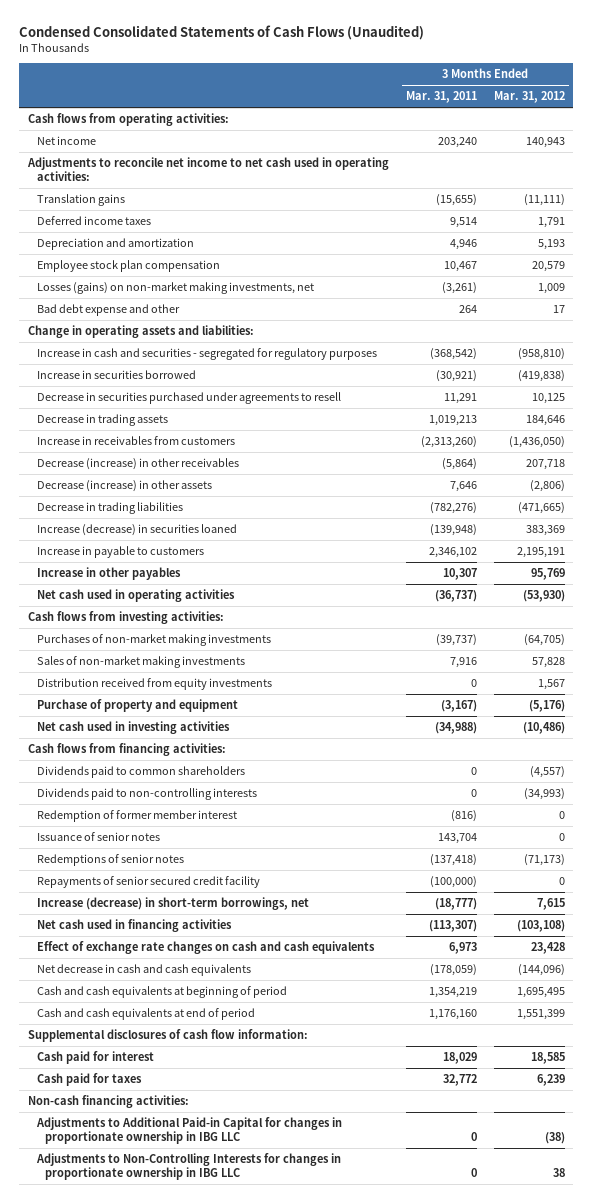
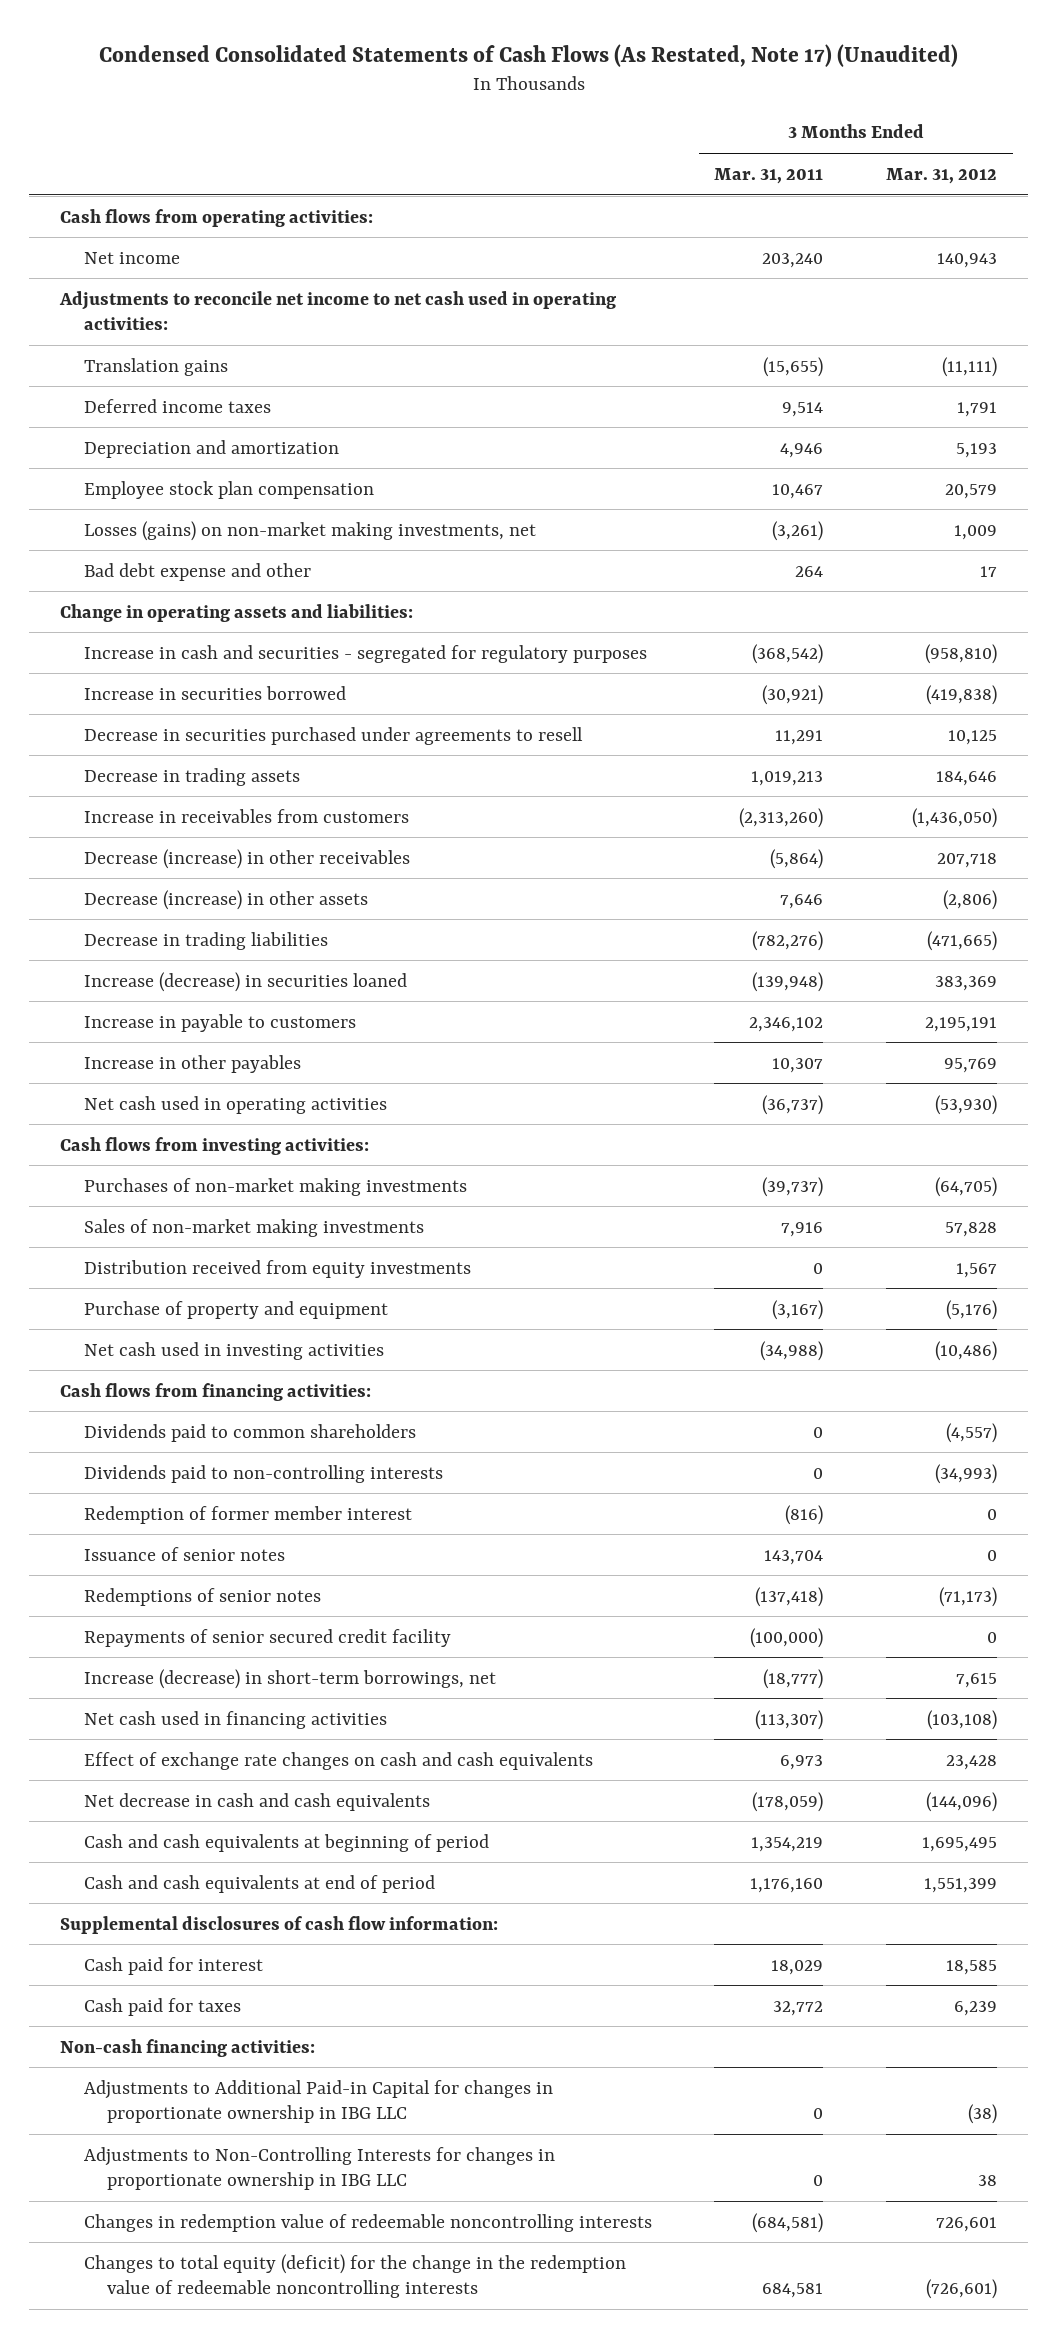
[19,24,425,40] Condensed Consolidated Statements of Cash Flows (Unaudited) -> [98,43,958,67] Condensed Consolidated Statements of Cash Flows (As Restated, Note 17) (Unaudited)
none -> [83,2213,652,2232] Changes in redemption value of redeemable noncontrolling interests
none -> [83,2253,626,2299] Changes to total equity (deficit) for the change in the redemption value of redeemable noncontrolling interests

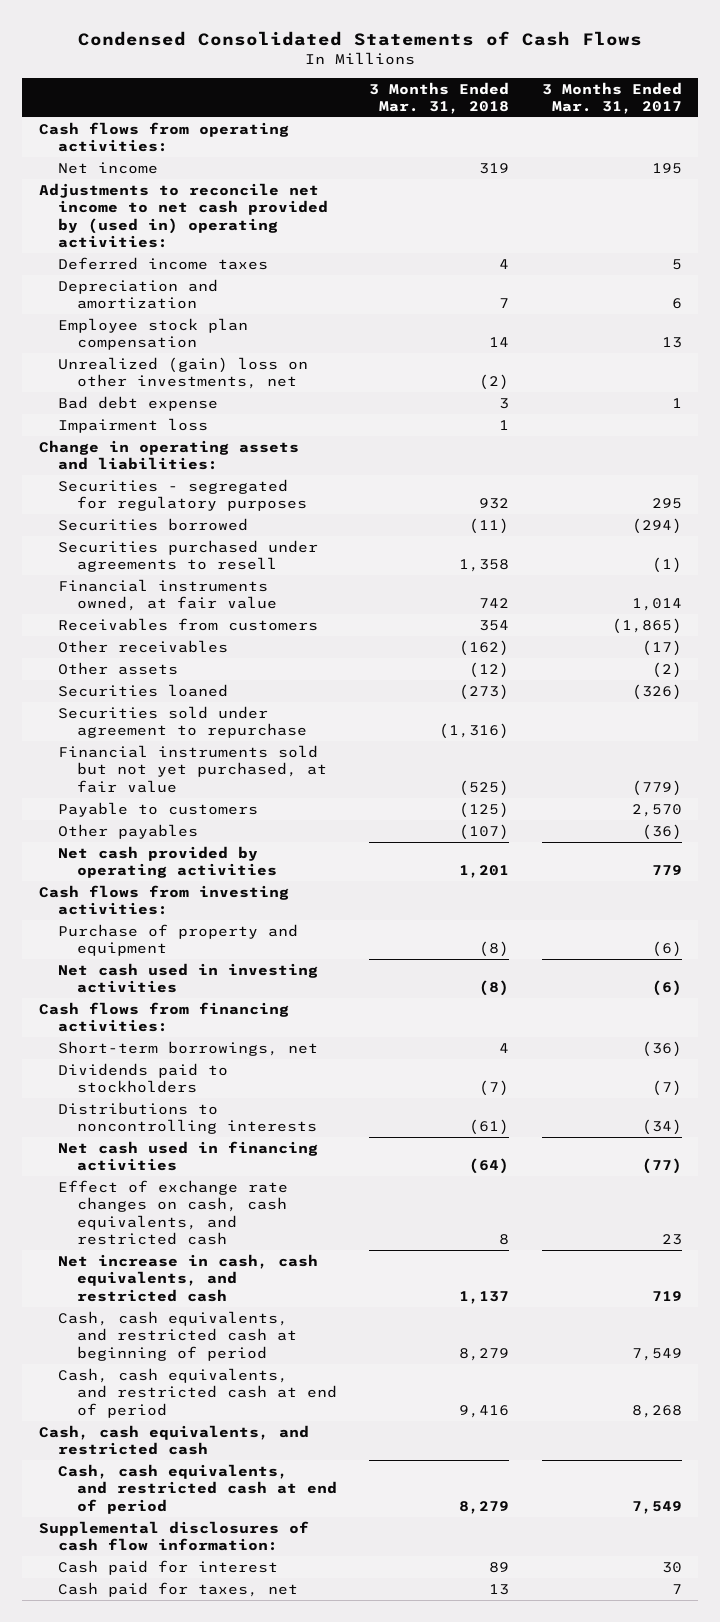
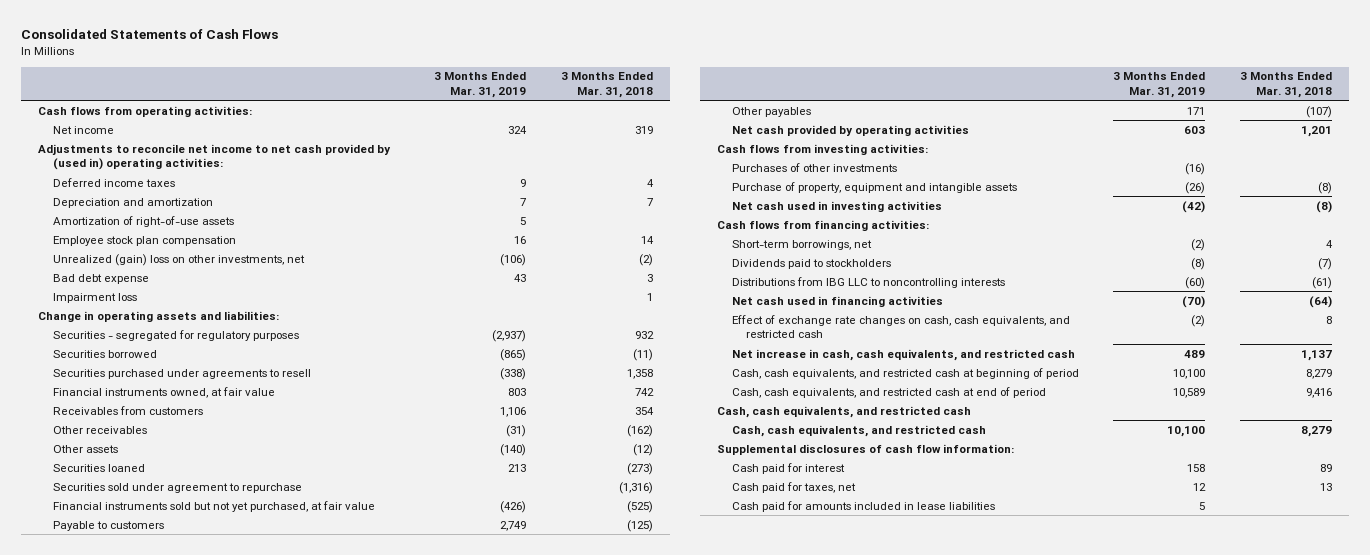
[78,30,643,46] Condensed Consolidated Statements of Cash Flows -> [20,29,278,40] Consolidated Statements of Cash Flows
[541,81,682,115] 3 Months Ended Mar. 31, 2017 -> none
none -> [434,72,527,99] 3 Months Ended Mar. 31, 2019
none -> [52,215,234,227] Amortization of right-of-use assets
none -> [731,162,897,172] Purchases of other investments
[57,923,298,957] Purchase of property and equipment -> [731,181,1017,193] Purchase of property, equipment and intangible assets
[57,1101,318,1135] Distributions to noncontrolling interests -> [731,276,1005,288] Distributions from IBG LLC to noncontrolling interests
[57,1463,338,1514] Cash, cash equivalents, and restricted cash at end of period -> [731,424,986,437] Cash, cash equivalents, and restricted cash
none -> [731,500,995,512] Cash paid for amounts included in lease liabilities

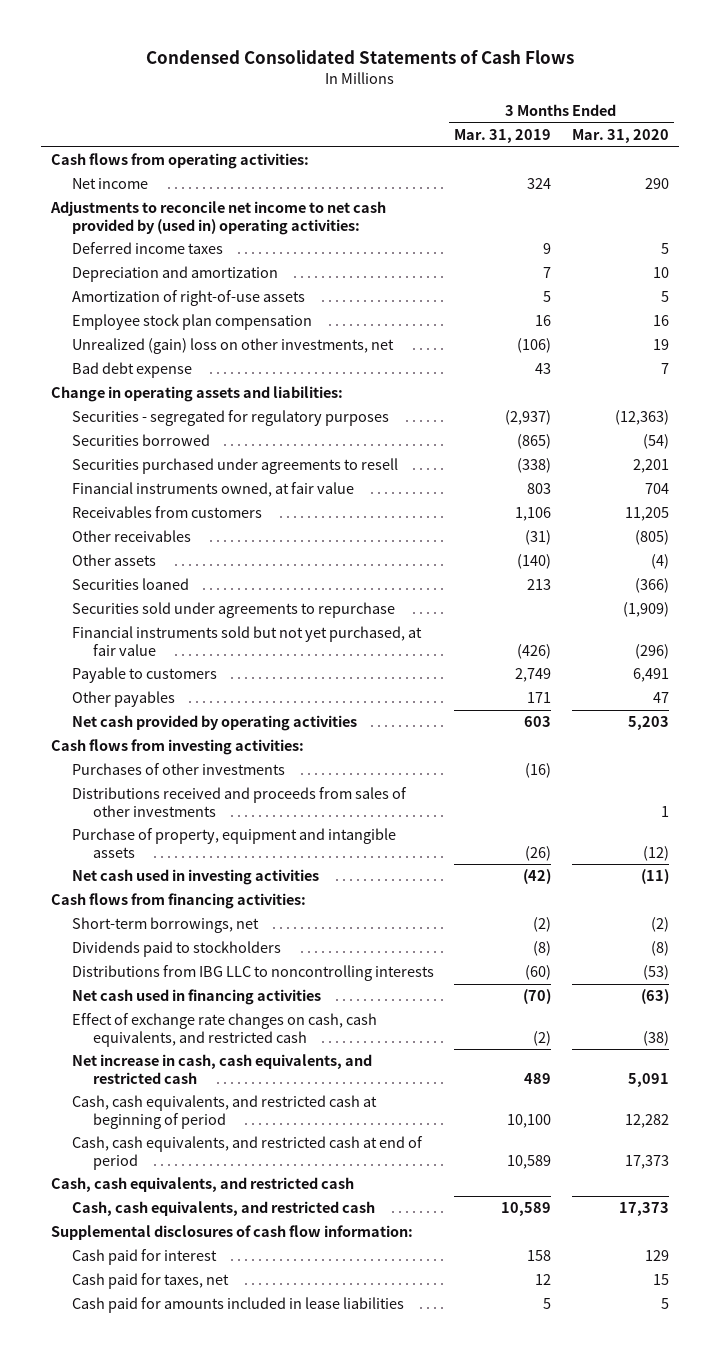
[20,29,278,40] Consolidated Statements of Cash Flows -> [146,50,575,65] Condensed Consolidated Statements of Cash Flows
[561,72,654,99] 3 Months Ended Mar. 31, 2018 -> none
none -> [571,129,669,144] Mar. 31, 2020
[52,292,137,303] Impairment loss -> none
[52,482,302,493] Securities sold under agreement to repurchase -> [72,602,396,619] Securities sold under agreements to repurchase
none -> [72,787,408,817] Distributions received and proceeds from sales of other investments
[1167,425,1206,437] 10,100 -> [501,1202,552,1217] 10,589

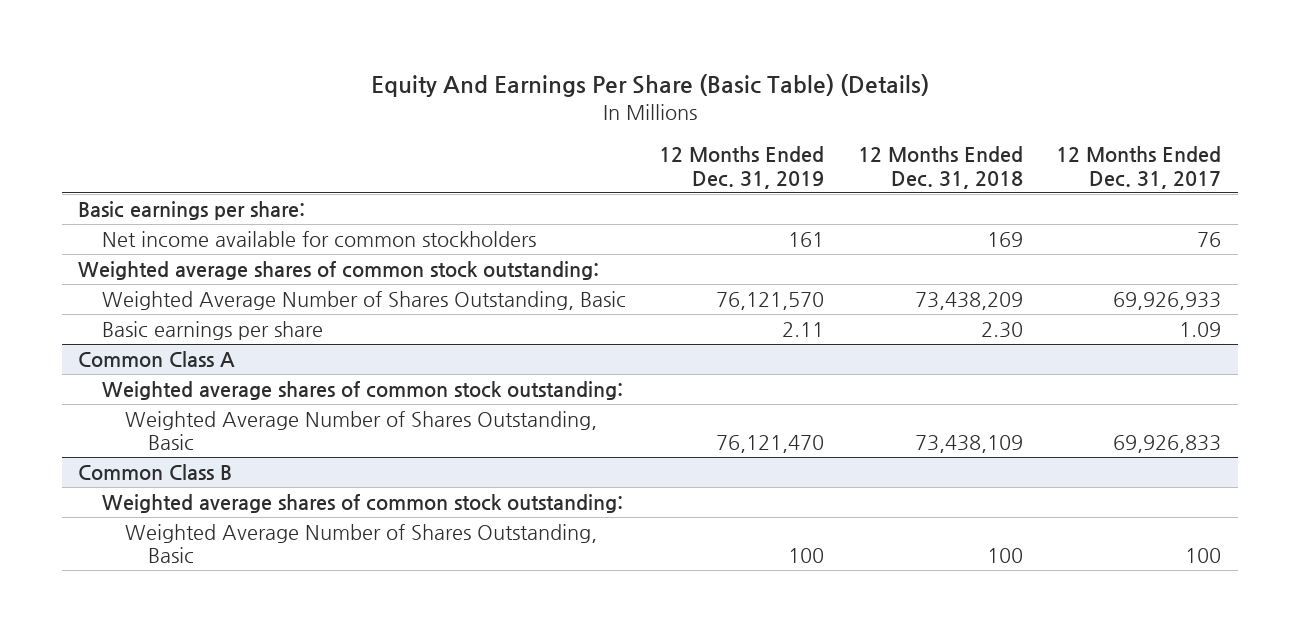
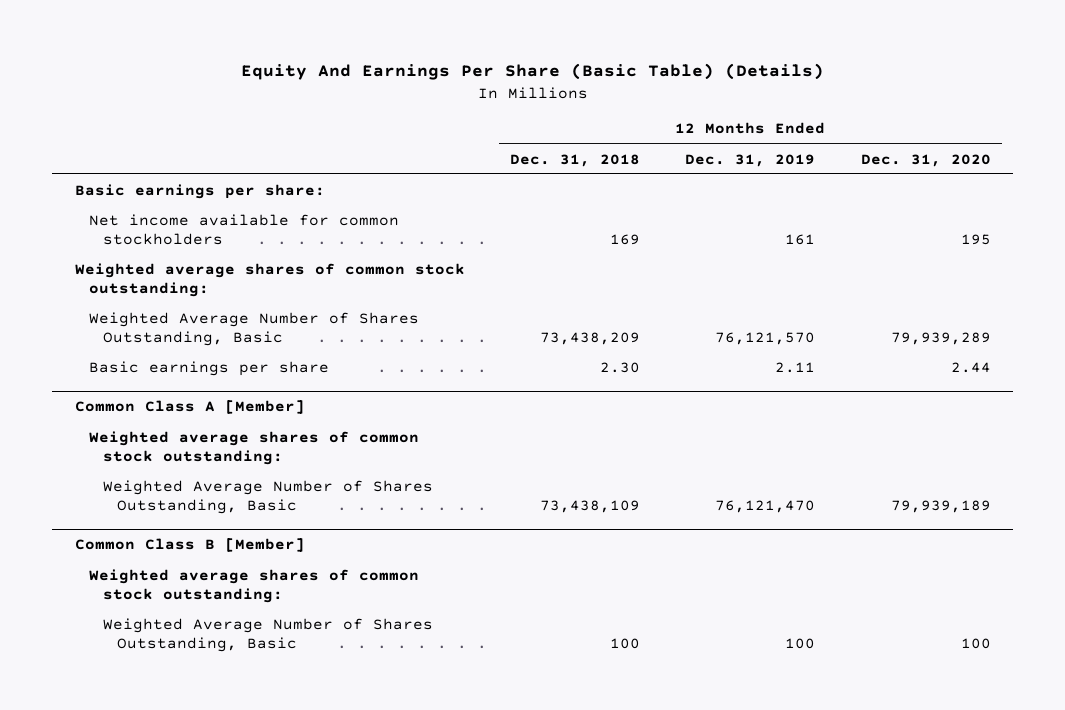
[1056,146,1222,189] 12 Months Ended Dec. 31, 2017 -> none
none -> [860,153,991,167] Dec. 31, 2020
[78,351,236,368] Common Class A -> [74,400,305,415] Common Class A [Member]
[78,464,233,481] Common Class B -> [74,538,305,553] Common Class B [Member]

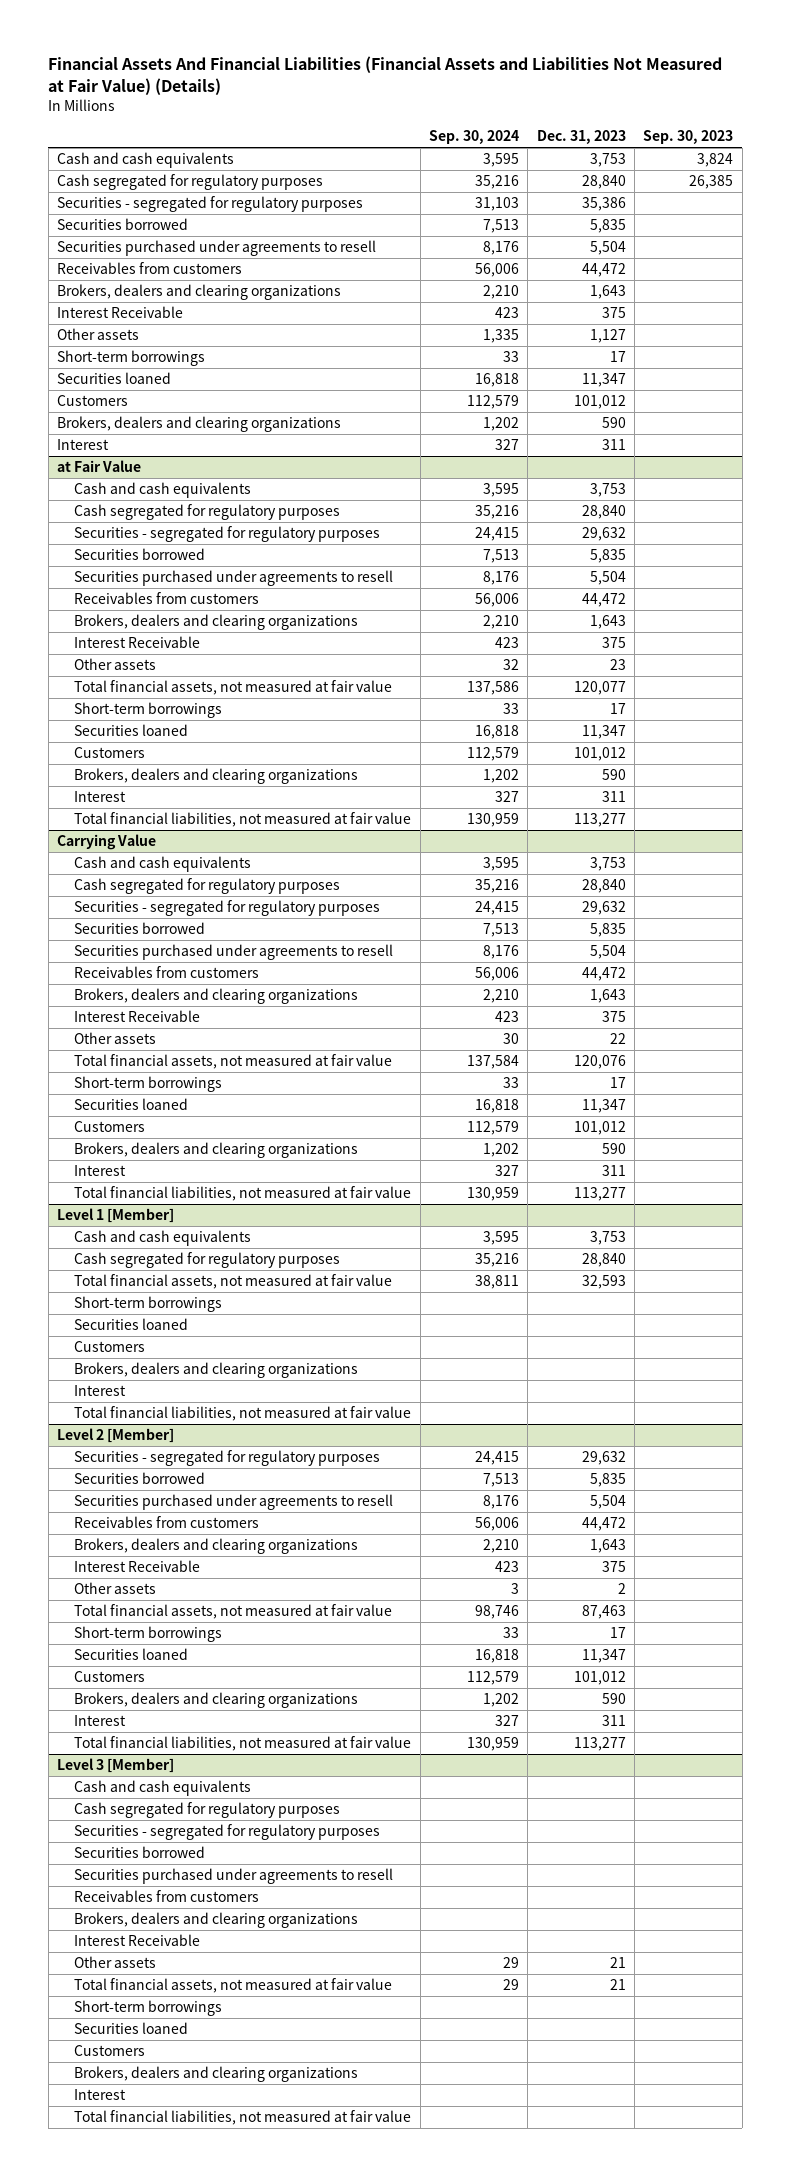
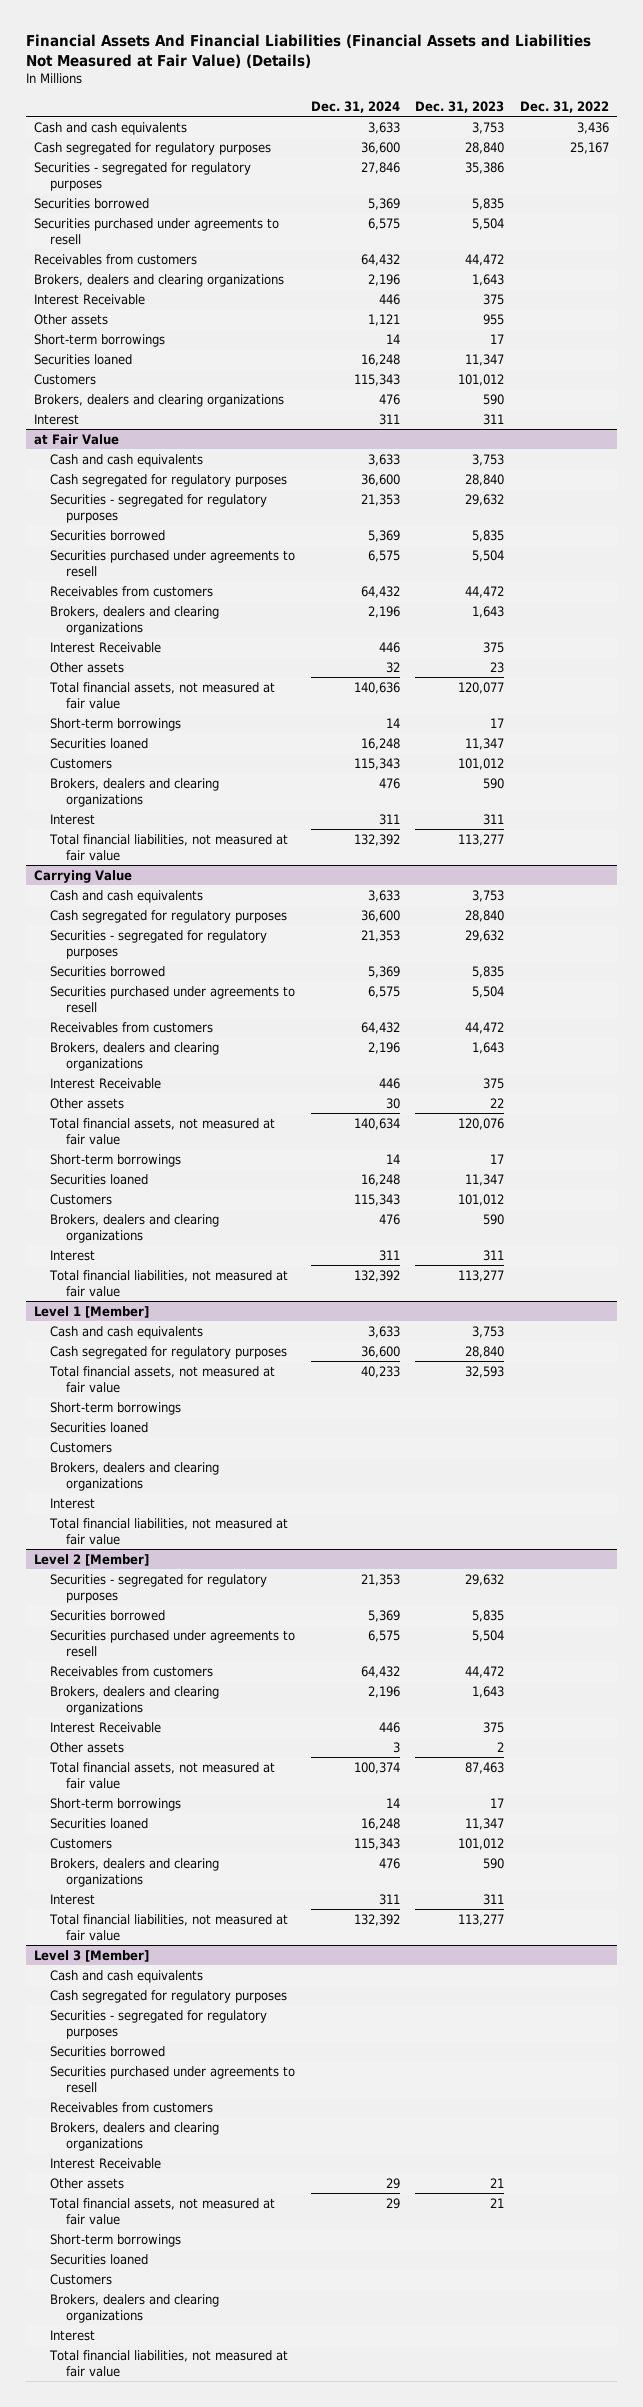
[428,130,519,145] Sep. 30, 2024 -> none
[643,130,734,145] Sep. 30, 2023 -> none
none -> [310,100,400,113] Dec. 31, 2024
none -> [519,100,609,113] Dec. 31, 2022
[589,329,626,344] 1,127 -> [483,313,505,325] 955

